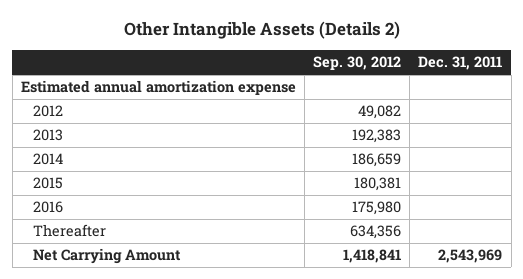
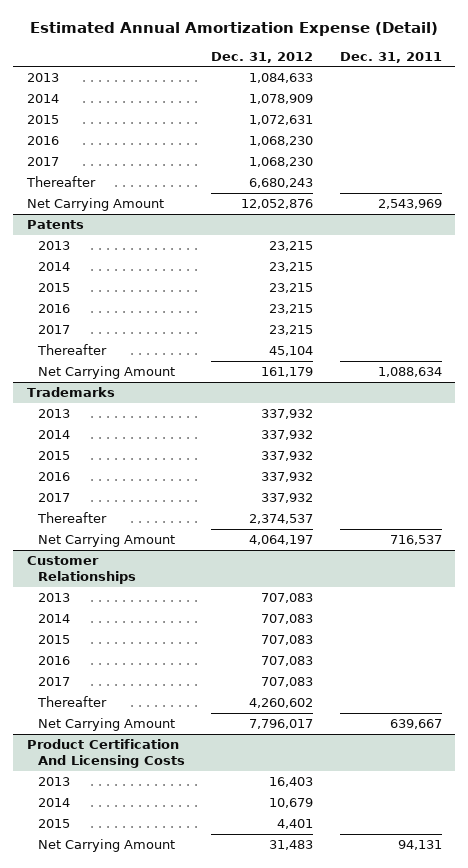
[123,21,400,40] Other Intangible Assets (Details 2) -> [30,21,439,36] Estimated Annual Amortization Expense (Detail)
[313,56,402,71] Sep. 30, 2012 -> none
none -> [211,51,314,63] Dec. 31, 2012
[20,80,296,96] Estimated annual amortization expense -> none
[33,105,64,118] 2012 -> none
none -> [26,157,59,167] 2017
none -> [26,220,84,230] Patents
none -> [37,241,70,251] 2013
none -> [37,262,70,272] 2014
none -> [37,283,70,293] 2015
none -> [37,304,70,314] 2016
none -> [37,325,70,335] 2017
none -> [36,344,107,356] Thereafter
none -> [37,366,175,380] Net Carrying Amount
none -> [26,387,115,398] Trademarks
none -> [37,409,70,419] 2013
none -> [37,430,70,440] 2014
none -> [37,451,70,461] 2015
none -> [37,472,70,482] 2016
none -> [37,493,70,503] 2017
none -> [36,512,107,524] Thereafter
none -> [37,534,175,548] Net Carrying Amount
none -> [26,556,136,585] Customer Relationships
none -> [37,593,70,603] 2013
none -> [37,614,70,624] 2014
none -> [37,635,70,645] 2015
none -> [37,656,70,666] 2016
none -> [37,677,70,687] 2017
none -> [36,696,107,708] Thereafter
none -> [37,718,175,732] Net Carrying Amount
none -> [26,739,185,769] Product Certification And Licensing Costs
none -> [37,777,70,787] 2013
none -> [37,798,70,808] 2014
none -> [37,819,70,829] 2015
none -> [37,839,175,853] Net Carrying Amount

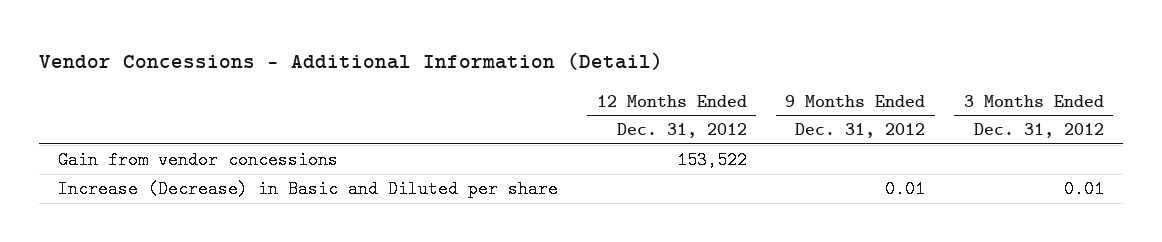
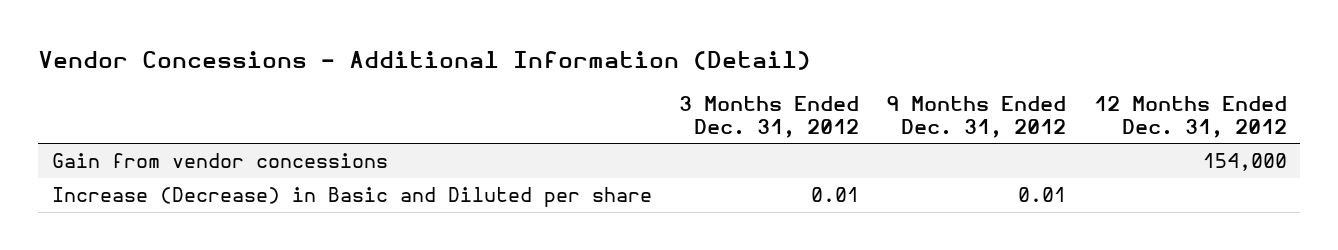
[676,151,747,170] 153,522 -> [1202,153,1287,172] 154,000

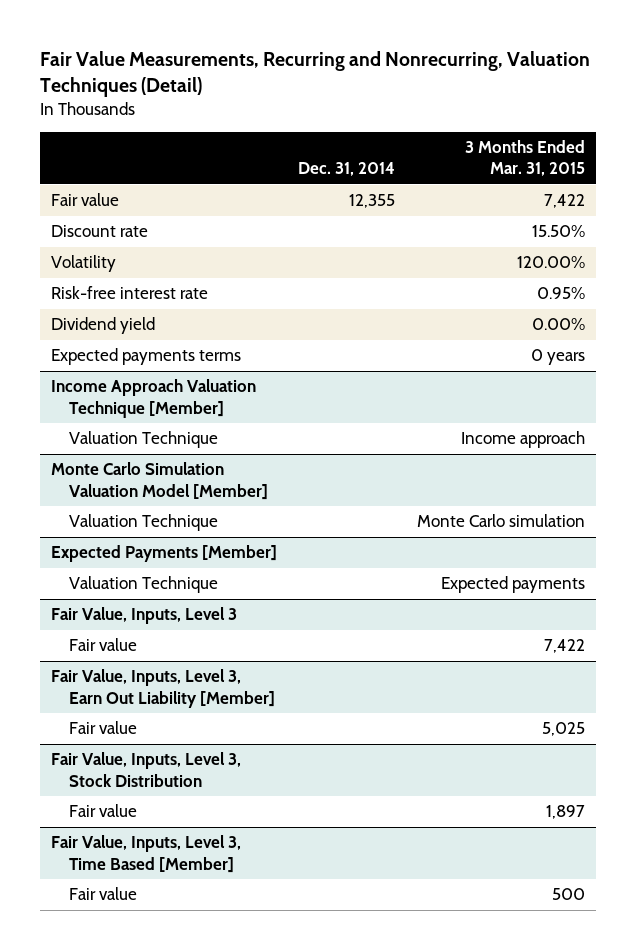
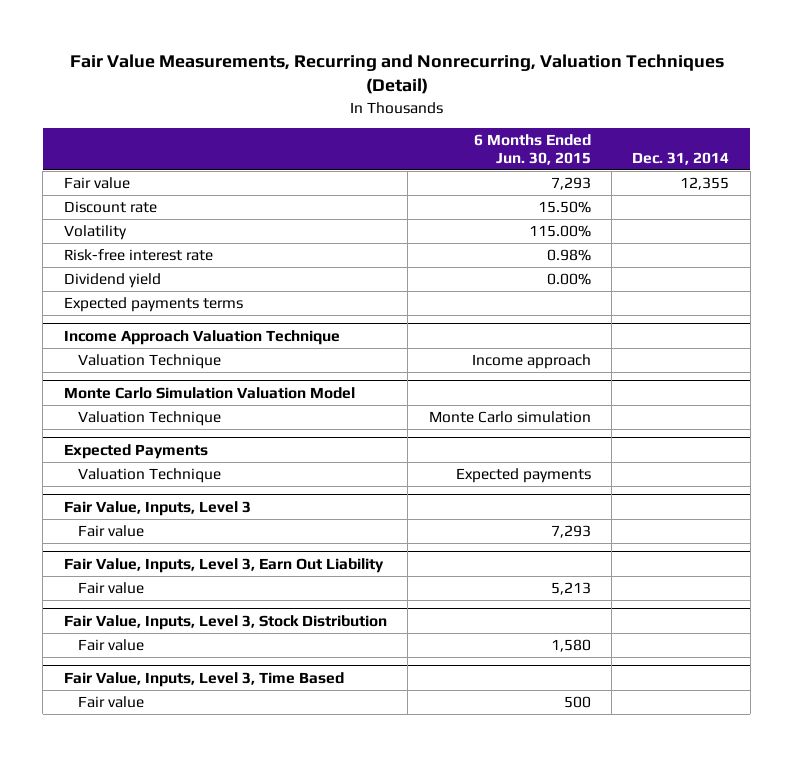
[464,140,585,177] 3 Months Ended Mar. 31, 2015 -> none
none -> [473,134,591,166] 6 Months Ended Jun. 30, 2015
[50,379,256,418] Income Approach Valuation Technique [Member] -> [63,329,340,345] Income Approach Valuation Technique
[50,462,268,500] Monte Carlo Simulation Valuation Model [Member] -> [63,386,355,399] Monte Carlo Simulation Valuation Model
[50,545,277,563] Expected Payments [Member] -> [63,443,208,459] Expected Payments
[50,669,275,708] Fair Value, Inputs, Level 3, Earn Out Liability [Member] -> [63,557,384,573] Fair Value, Inputs, Level 3, Earn Out Liability
[50,835,241,873] Fair Value, Inputs, Level 3, Time Based [Member] -> [63,671,344,687] Fair Value, Inputs, Level 3, Time Based

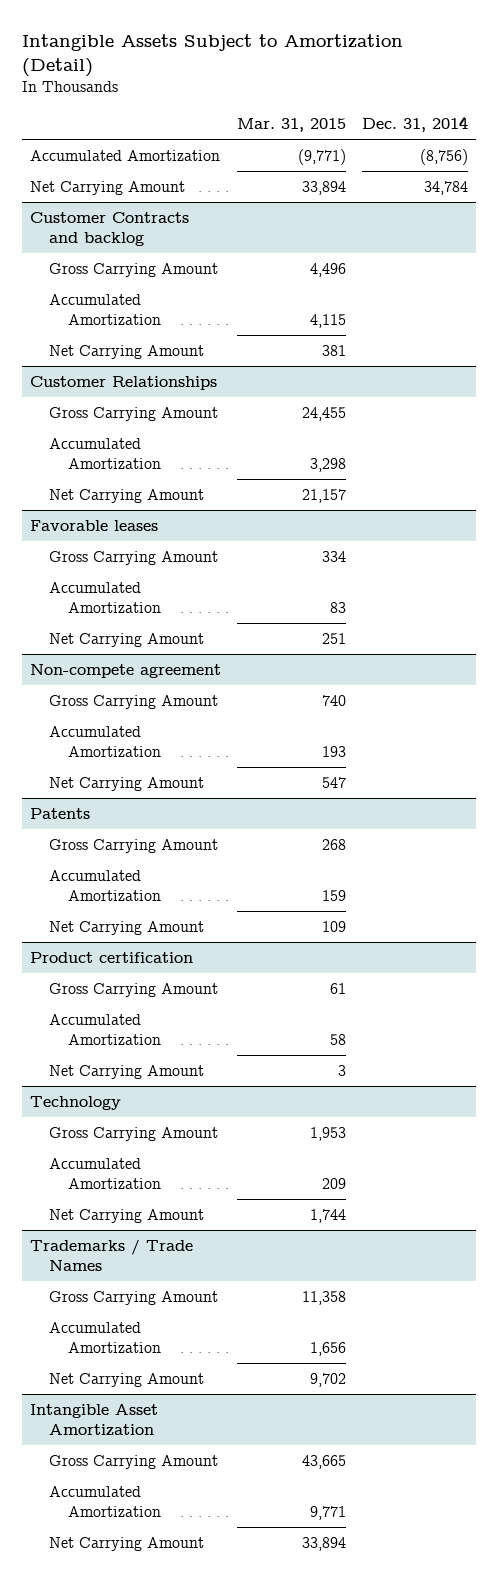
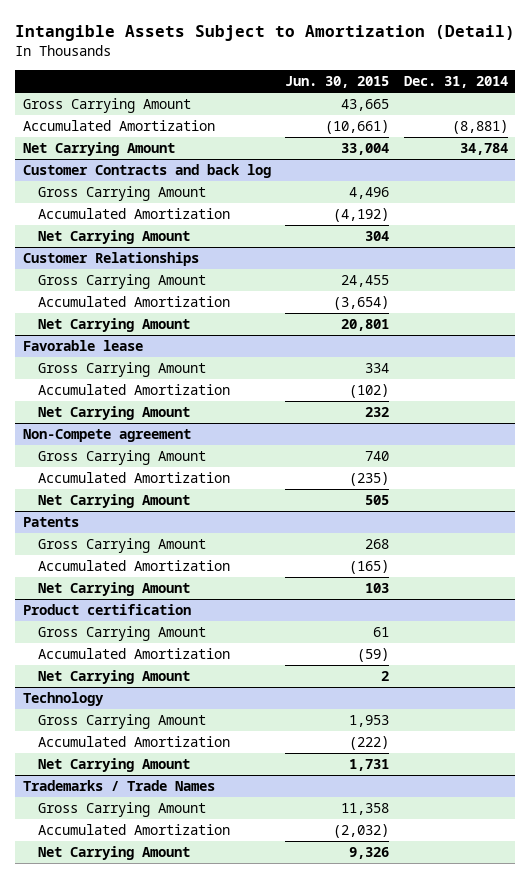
[237,117,347,132] Mar. 31, 2015 -> none
none -> [285,76,390,89] Jun. 30, 2015
none -> [22,98,191,114] Gross Carrying Amount
[419,149,468,166] (8,756) -> [451,120,508,135] (8,881)
[30,212,190,246] Customer Contracts and backlog -> [22,164,271,179] Customer Contracts and back log
[30,520,159,532] Favorable leases -> [22,340,143,352] Favorable lease
[30,664,222,679] Non-compete agreement -> [22,429,191,443] Non-Compete agreement
[30,1404,159,1436] Intangible Asset Amortization -> none
[48,1455,218,1470] Gross Carrying Amount -> none
[48,1486,161,1517] Accumulated Amortization -> none
[48,1537,204,1552] Net Carrying Amount -> none

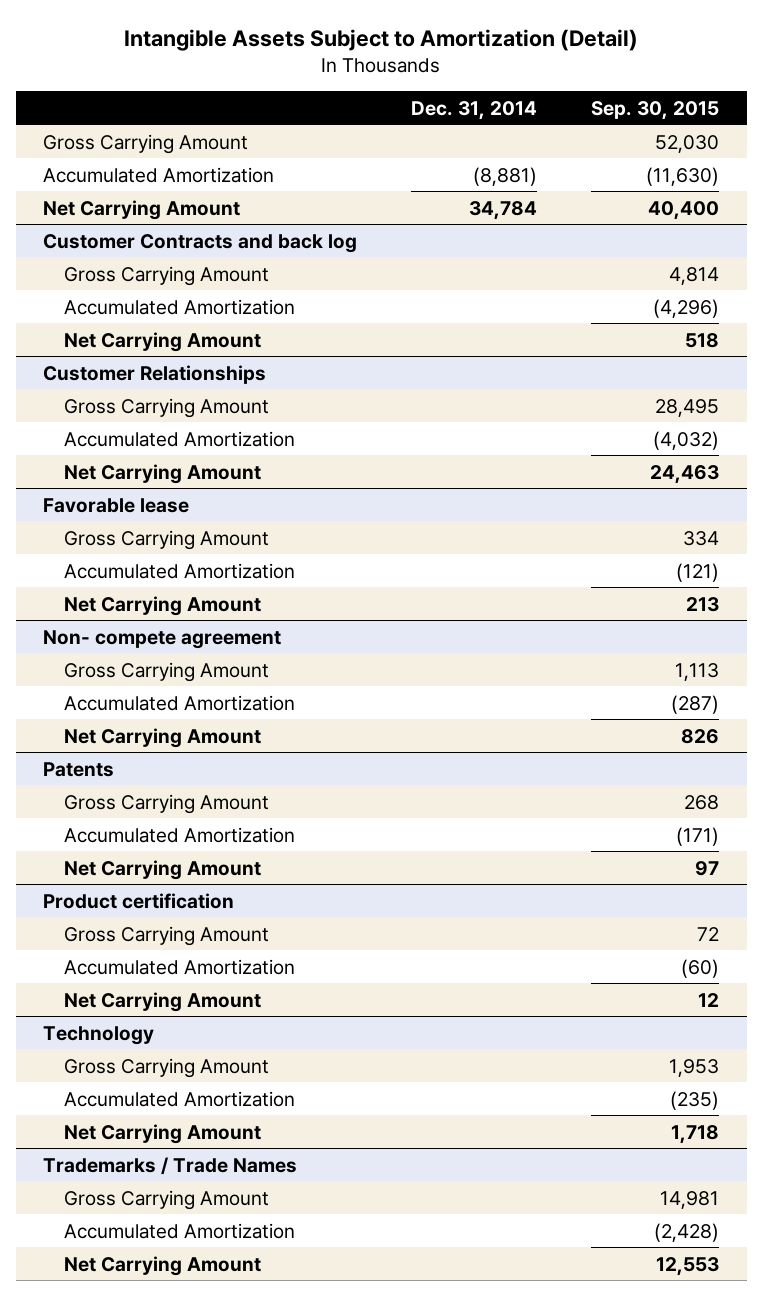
[285,76,390,89] Jun. 30, 2015 -> none
none -> [591,100,720,120] Sep. 30, 2015
[22,429,191,443] Non-Compete agreement -> [42,629,281,649] Non- compete agreement

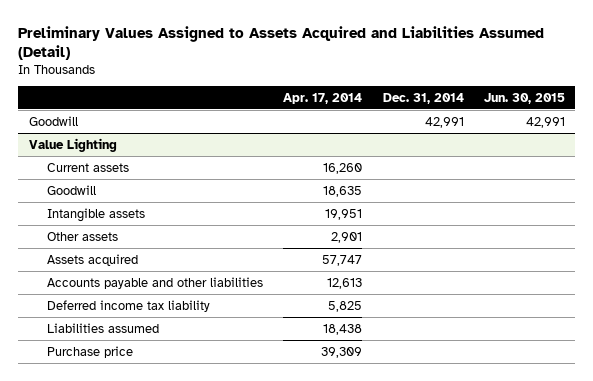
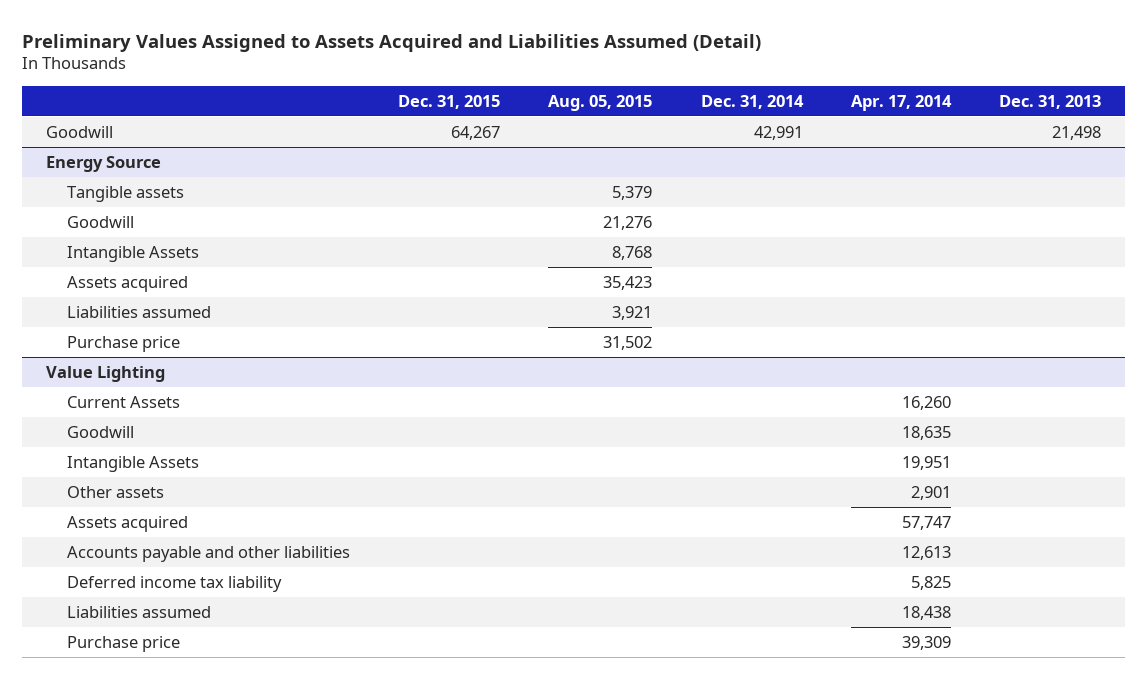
[483,92,565,104] Jun. 30, 2015 -> none
none -> [398,94,501,109] Dec. 31, 2015
none -> [548,94,653,111] Aug. 05, 2015
none -> [998,94,1101,109] Dec. 31, 2013
none -> [46,155,162,172] Energy Source
none -> [66,185,184,202] Tangible assets
none -> [66,215,134,228] Goodwill
none -> [66,245,199,262] Intangible Assets
none -> [66,275,188,292] Assets acquired
none -> [66,305,211,318] Liabilities assumed
none -> [66,335,180,352] Purchase price
[46,162,129,172] Current assets -> [66,395,180,408] Current Assets
[46,207,145,222] Intangible assets -> [66,455,199,472] Intangible Assets

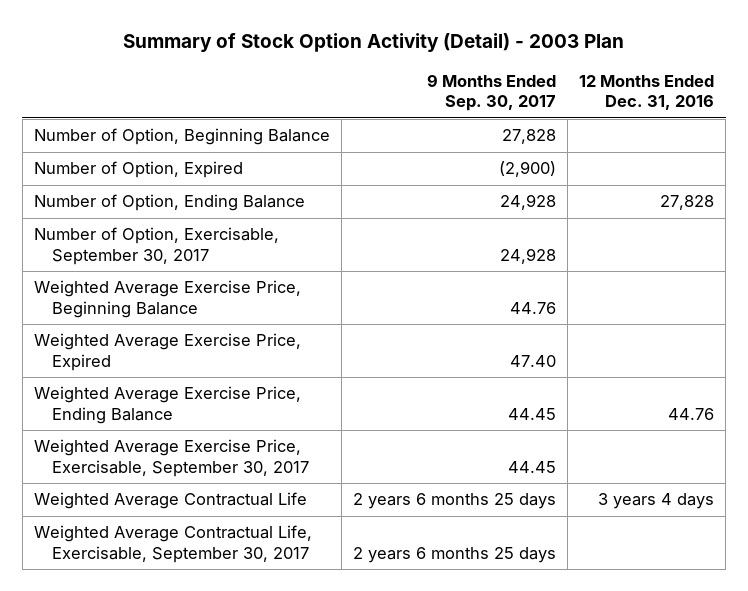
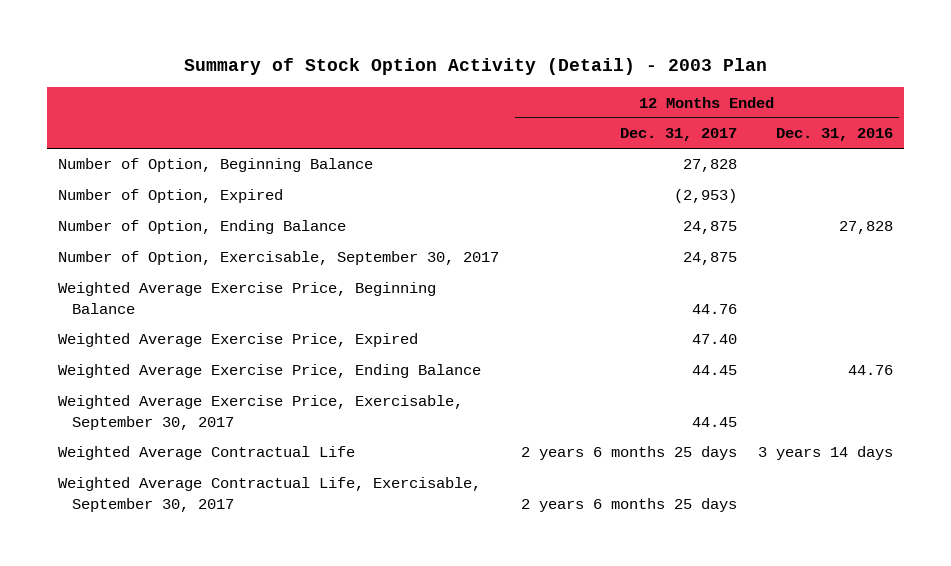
[427,73,557,112] 9 Months Ended Sep. 30, 2017 -> none
none -> [619,128,737,142] Dec. 31, 2017
[598,493,715,510] 3 years 4 days -> [758,446,894,461] 3 years 14 days

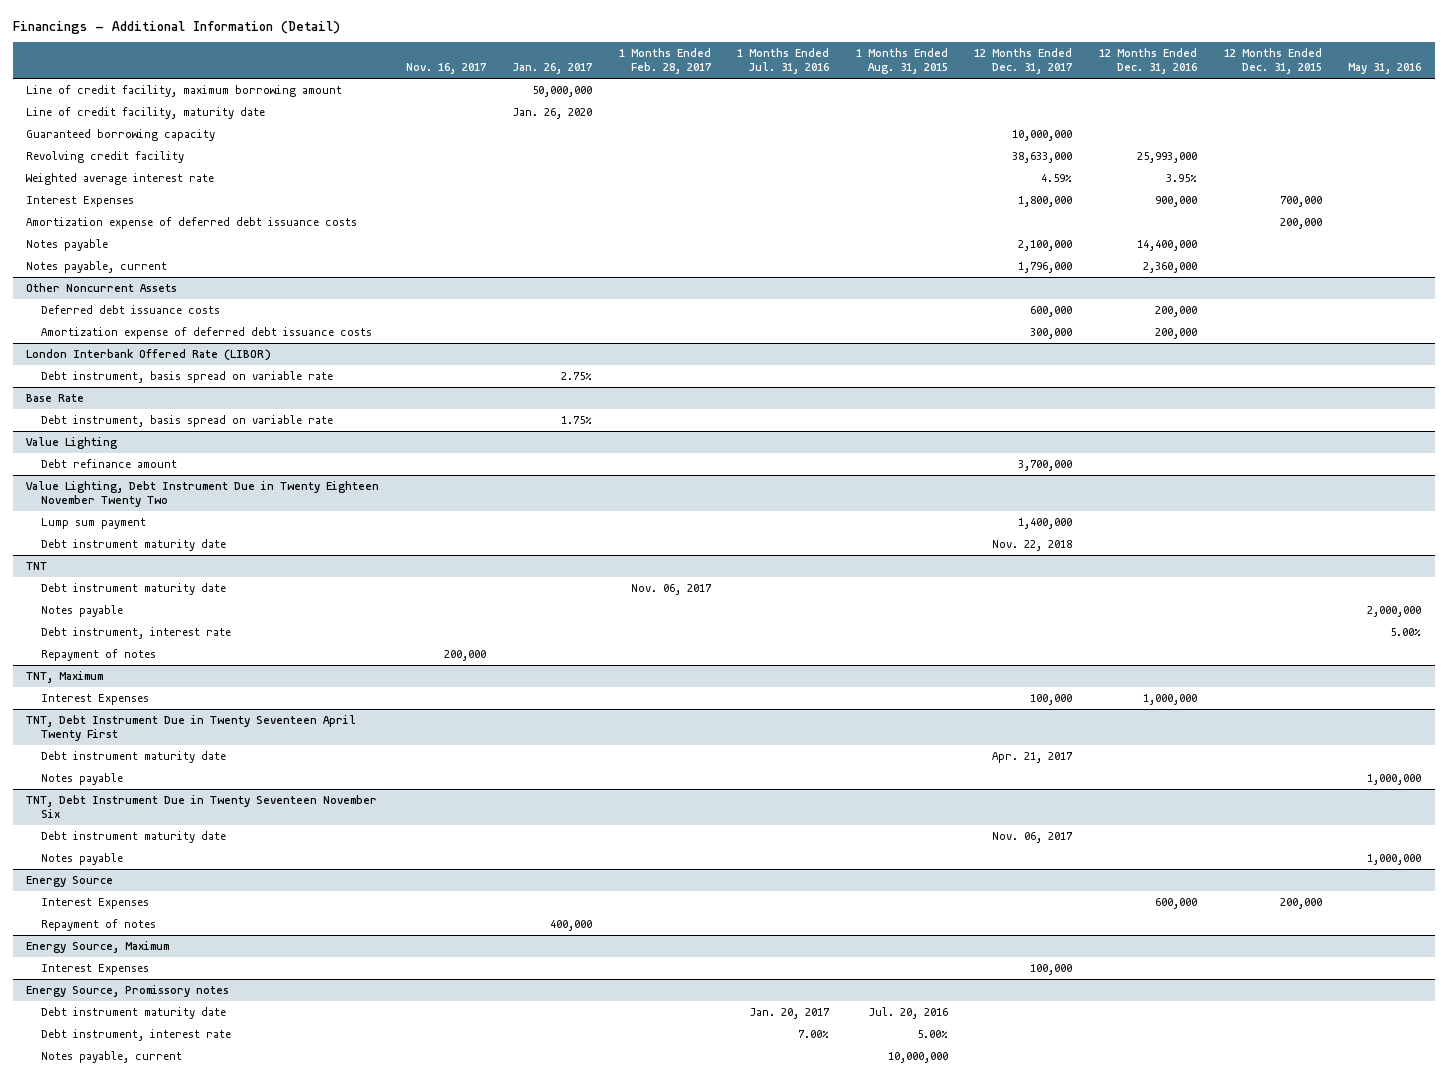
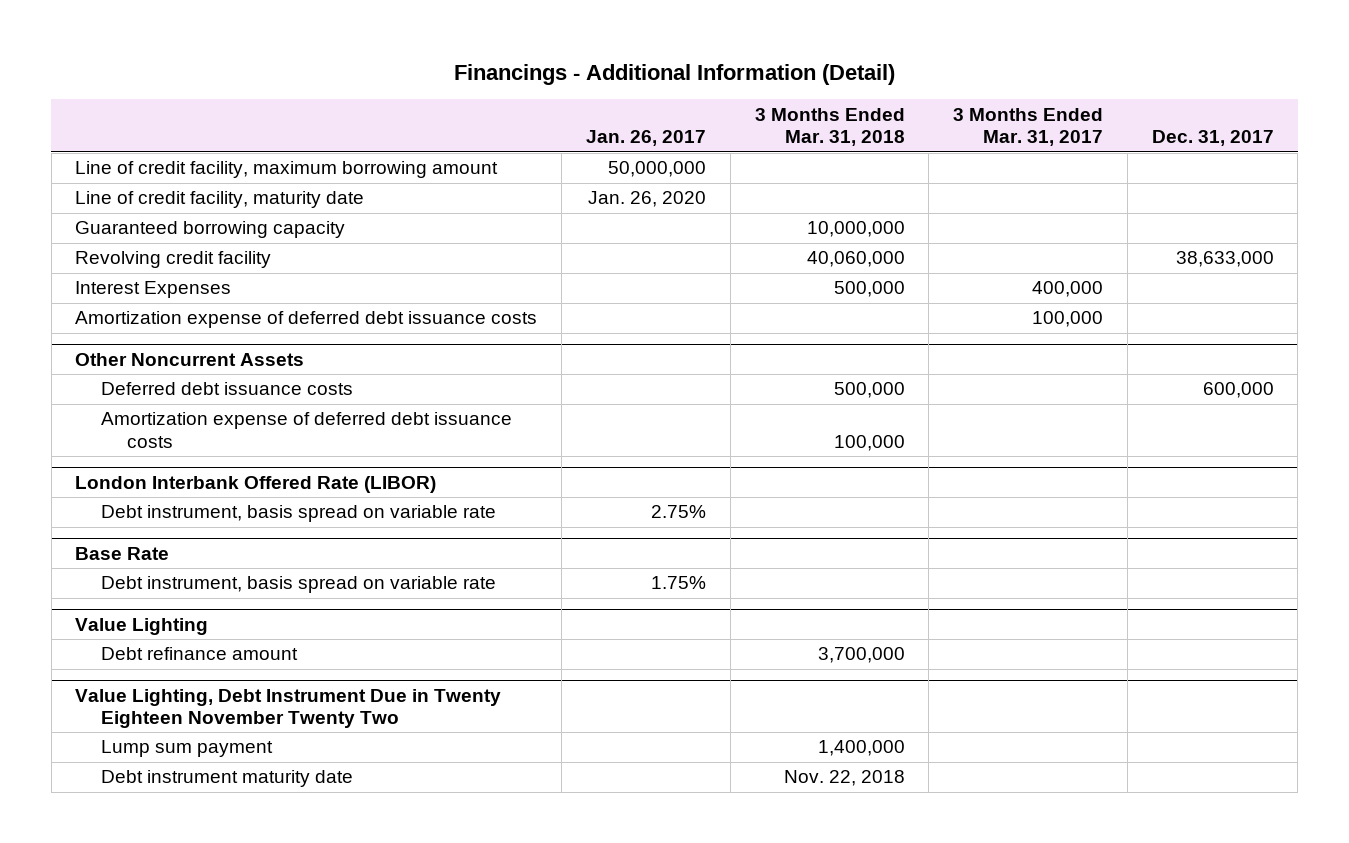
[405,63,486,75] Nov. 16, 2017 -> none
[618,48,711,75] 1 Months Ended Feb. 28, 2017 -> none
[737,48,830,75] 1 Months Ended Jul. 31, 2016 -> none
[855,48,948,75] 1 Months Ended Aug. 31, 2015 -> none
[974,48,1073,75] 12 Months Ended Dec. 31, 2017 -> none
[1099,48,1198,75] 12 Months Ended Dec. 31, 2016 -> none
[1223,48,1322,75] 12 Months Ended Dec. 31, 2015 -> none
[1348,63,1422,75] May 31, 2016 -> none
none -> [754,107,905,147] 3 Months Ended Mar. 31, 2018
none -> [953,107,1104,147] 3 Months Ended Mar. 31, 2017
none -> [1151,130,1274,147] Dec. 31, 2017
[25,173,214,186] Weighted average interest rate -> none
[25,239,108,252] Notes payable -> none
[25,261,167,274] Notes payable, current -> none
[25,562,47,571] TNT -> none
[41,583,227,596] Debt instrument maturity date -> none
[41,605,124,618] Notes payable -> none
[41,627,232,640] Debt instrument, interest rate -> none
[41,649,157,662] Repayment of notes -> none
[25,671,103,684] TNT, Maximum -> none
[41,694,150,706] Interest Expenses -> none
[25,715,356,741] TNT, Debt Instrument Due in Twenty Seventeen April Twenty First -> none
[41,751,227,764] Debt instrument maturity date -> none
[41,773,124,786] Notes payable -> none
[25,795,377,818] TNT, Debt Instrument Due in Twenty Seventeen November Six -> none
[41,831,227,844] Debt instrument maturity date -> none
[41,853,124,866] Notes payable -> none
[25,876,113,888] Energy Source -> none
[41,898,150,910] Interest Expenses -> none
[41,919,157,932] Repayment of notes -> none
[25,941,169,954] Energy Source, Maximum -> none
[41,964,150,976] Interest Expenses -> none
[25,985,229,998] Energy Source, Promissory notes -> none
[41,1007,227,1020] Debt instrument maturity date -> none
[41,1029,232,1042] Debt instrument, interest rate -> none
[41,1051,183,1064] Notes payable, current -> none

